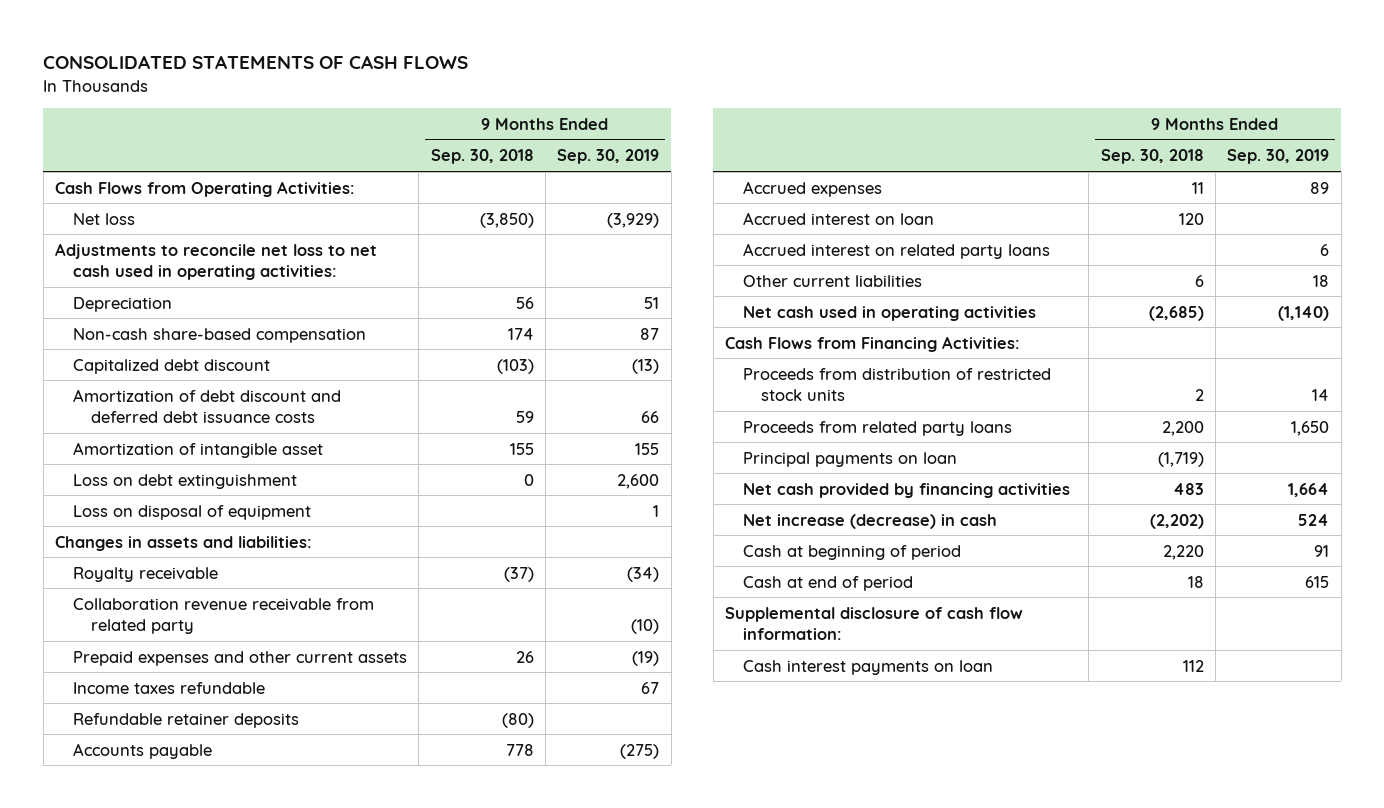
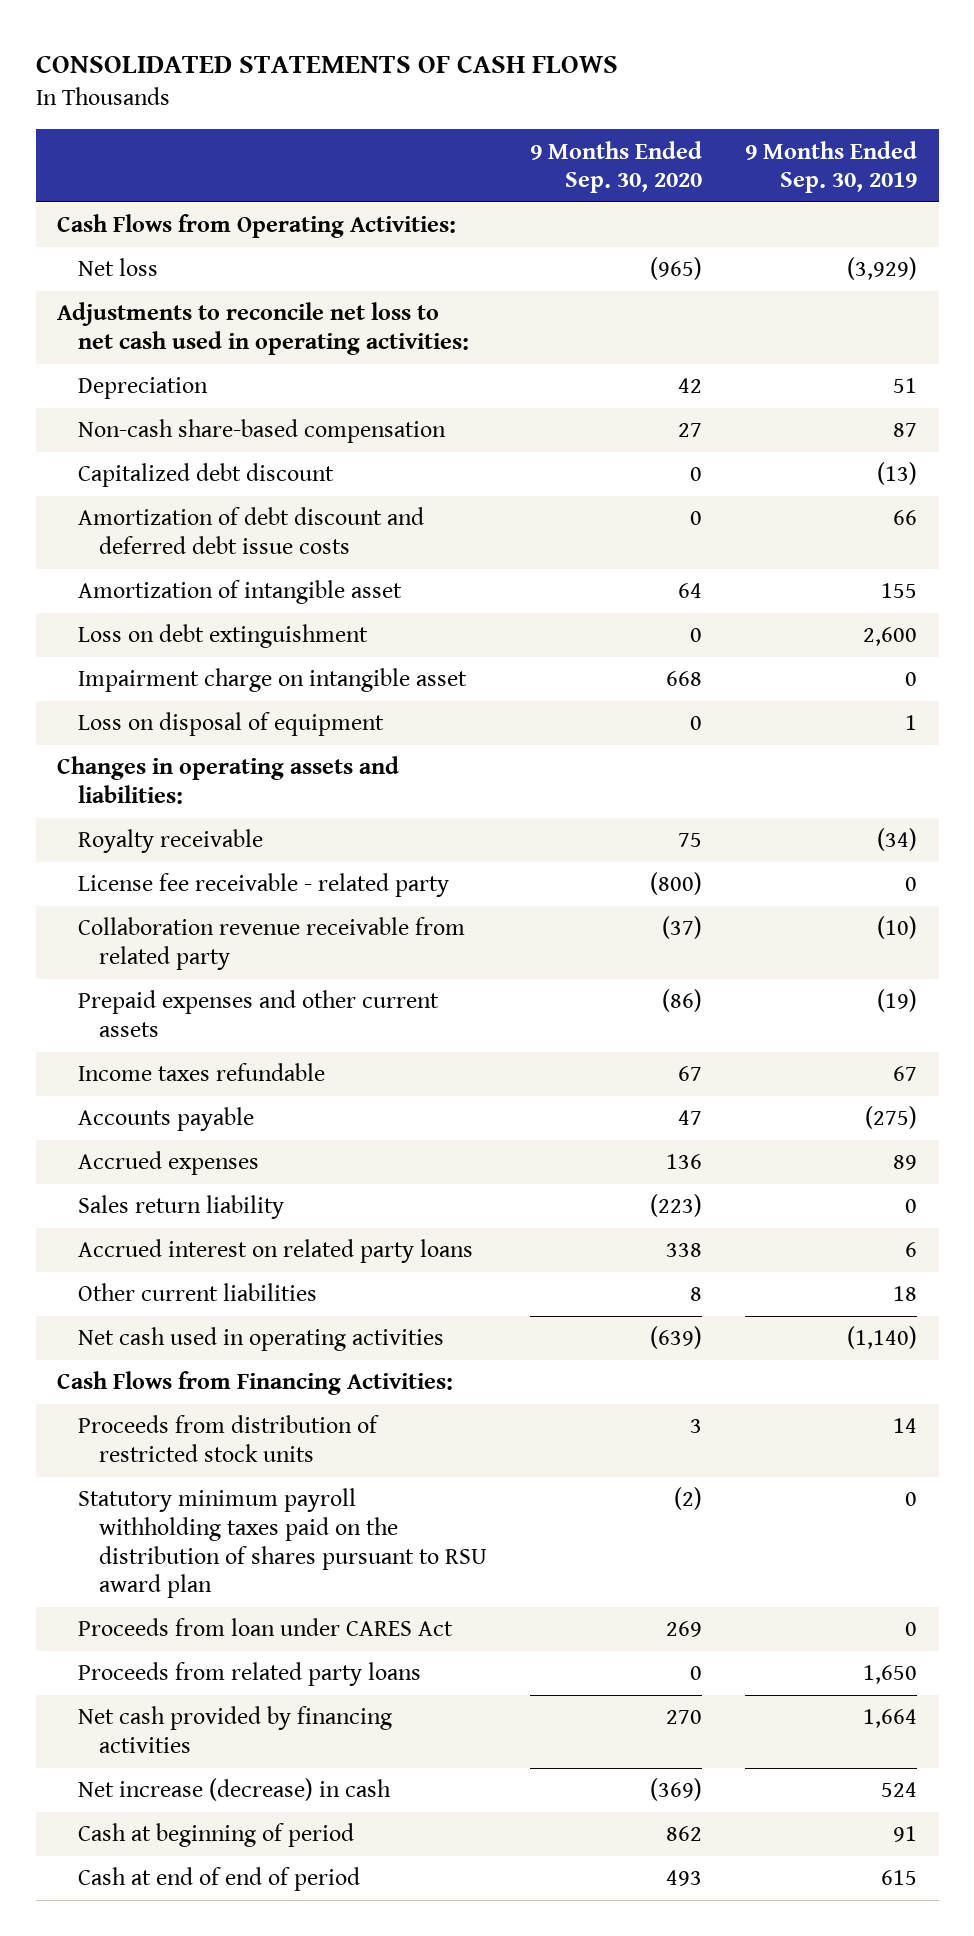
[430,149,534,165] Sep. 30, 2018 -> none
none -> [530,140,703,194] 9 Months Ended Sep. 30, 2020
[72,388,341,423] Amortization of debt discount and deferred debt issuance costs -> [78,507,425,555] Amortization of debt discount and deferred debt issue costs
none -> [78,668,468,693] Impairment charge on intangible asset
[55,535,313,551] Changes in assets and liabilities: -> [56,756,399,805] Changes in operating assets and liabilities:
none -> [78,873,450,898] License fee receivable - related party
[72,712,299,728] Refundable retainer deposits -> none
[742,211,934,225] Accrued interest on loan -> none
none -> [78,1195,285,1220] Sales return liability
none -> [78,1488,488,1599] Statutory minimum payroll withholding taxes paid on the distribution of shares pursuant to RSU award plan
none -> [78,1618,454,1637] Proceeds from loan under CARES Act
[742,451,957,467] Principal payments on loan -> none
[724,606,1023,640] Supplemental disclosure of cash flow information: -> none
[742,659,993,675] Cash interest payments on loan -> none
[742,575,913,591] Cash at end of period -> [78,1867,361,1892] Cash at end of end of period

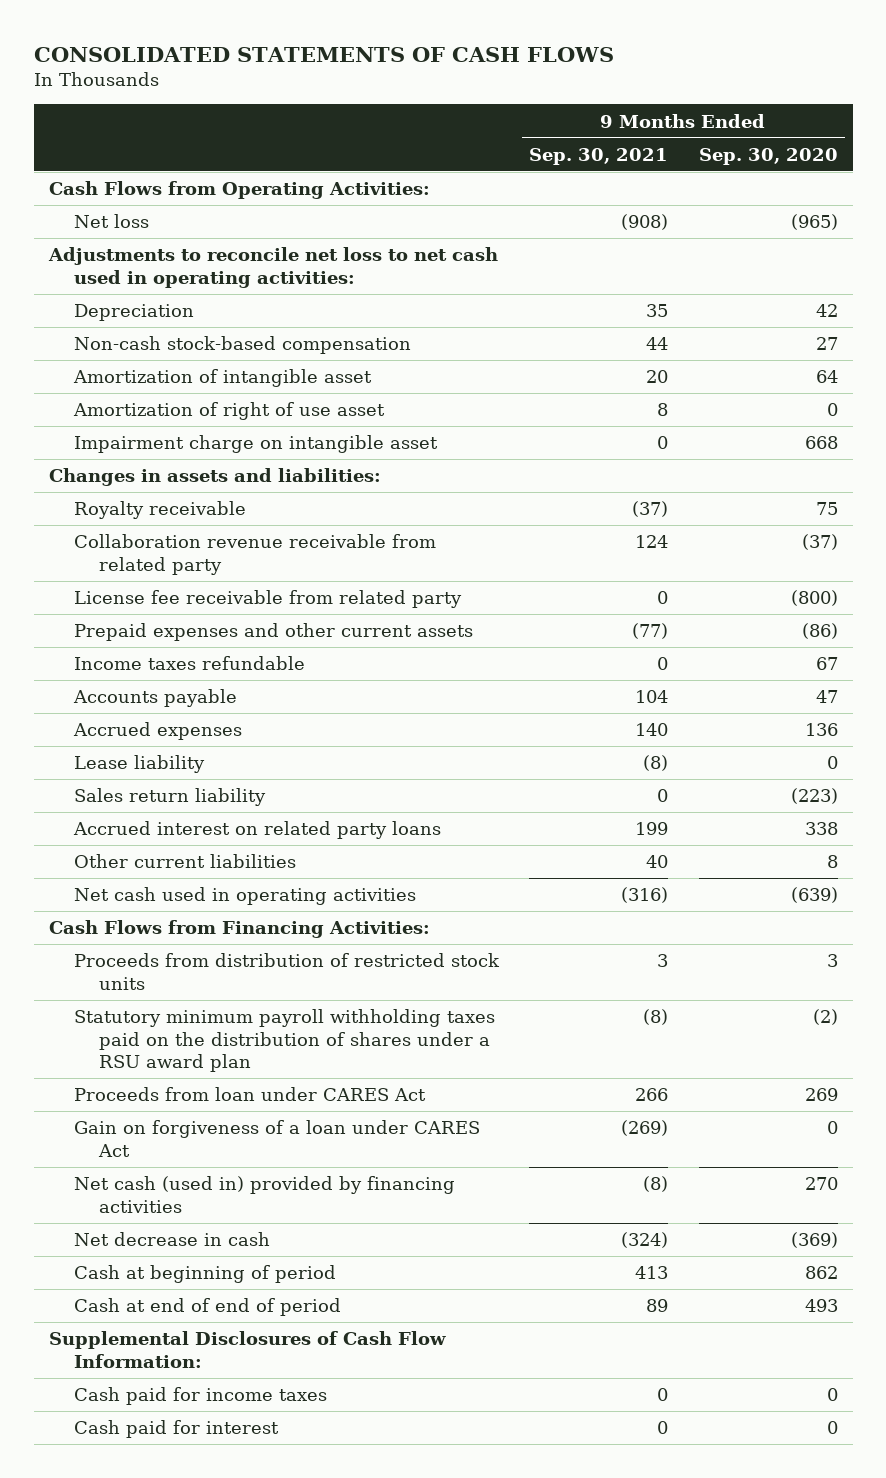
[745,140,918,194] 9 Months Ended Sep. 30, 2019 -> none
none -> [529,147,669,165] Sep. 30, 2021
[78,463,335,488] Capitalized debt discount -> none
[78,507,425,555] Amortization of debt discount and deferred debt issue costs -> none
[78,419,447,444] Non-cash share-based compensation -> [73,336,411,355] Non-cash stock-based compensation
[78,624,369,649] Loss on debt extinguishment -> none
none -> [72,402,385,421] Amortization of right of use asset
[78,712,385,737] Loss on disposal of equipment -> none
[56,756,399,805] Changes in operating assets and liabilities: -> [48,468,381,487] Changes in assets and liabilities:
[78,873,450,898] License fee receivable - related party -> none
none -> [73,590,462,609] License fee receivable from related party
none -> [73,755,205,774] Lease liability
[78,1488,488,1599] Statutory minimum payroll withholding taxes paid on the distribution of shares pursuant to RSU award plan -> [73,1009,495,1073] Statutory minimum payroll withholding taxes paid on the distribution of shares under a RSU award plan
[78,1662,422,1687] Proceeds from related party loans -> none
none -> [73,1120,480,1157] Gain on forgiveness of a loan under CARES Act
[78,1706,393,1754] Net cash provided by financing activities -> [73,1176,455,1213] Net cash (used in) provided by financing activities
[78,1778,392,1802] Net increase (decrease) in cash -> [73,1232,270,1247] Net decrease in cash
none -> [48,1331,446,1368] Supplemental Disclosures of Cash Flow Information:
none -> [73,1387,327,1406] Cash paid for income taxes
none -> [73,1420,279,1439] Cash paid for interest

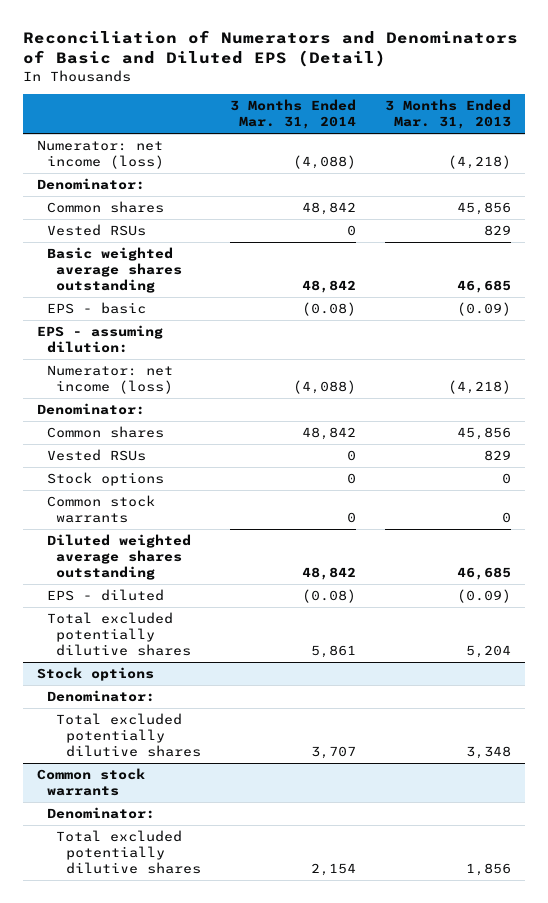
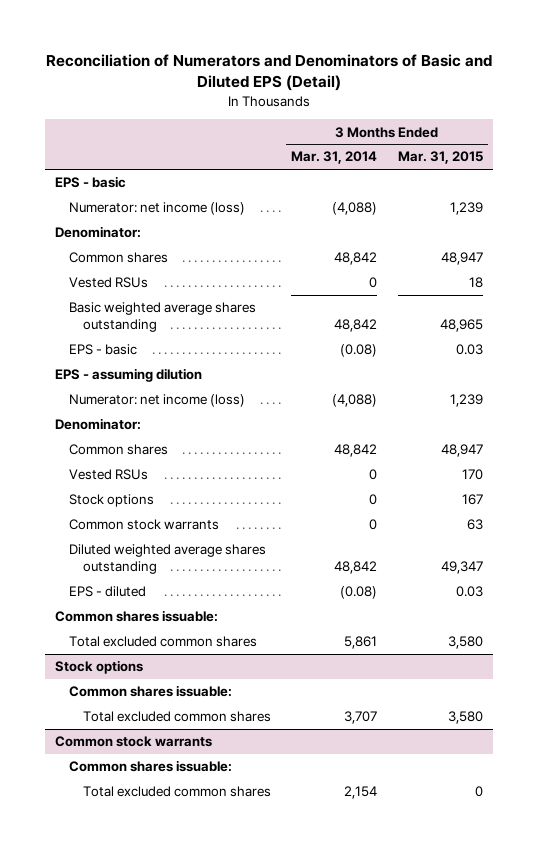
[384,99,511,130] 3 Months Ended Mar. 31, 2013 -> none
none -> [398,151,484,165] Mar. 31, 2015
none -> [55,176,127,189] EPS - basic
[37,325,164,354] EPS - assuming dilution: -> [55,368,203,383] EPS - assuming dilution
none -> [55,610,219,623] Common shares issuable:
[46,612,192,657] Total excluded potentially dilutive shares -> [68,636,257,648] Total excluded common shares
[46,690,155,703] Denominator: -> none
none -> [68,685,232,698] Common shares issuable:
[56,713,201,758] Total excluded potentially dilutive shares -> [82,711,271,723] Total excluded common shares
[46,807,155,820] Denominator: -> none
none -> [68,760,232,773] Common shares issuable:
[56,830,201,875] Total excluded potentially dilutive shares -> [82,786,271,798] Total excluded common shares

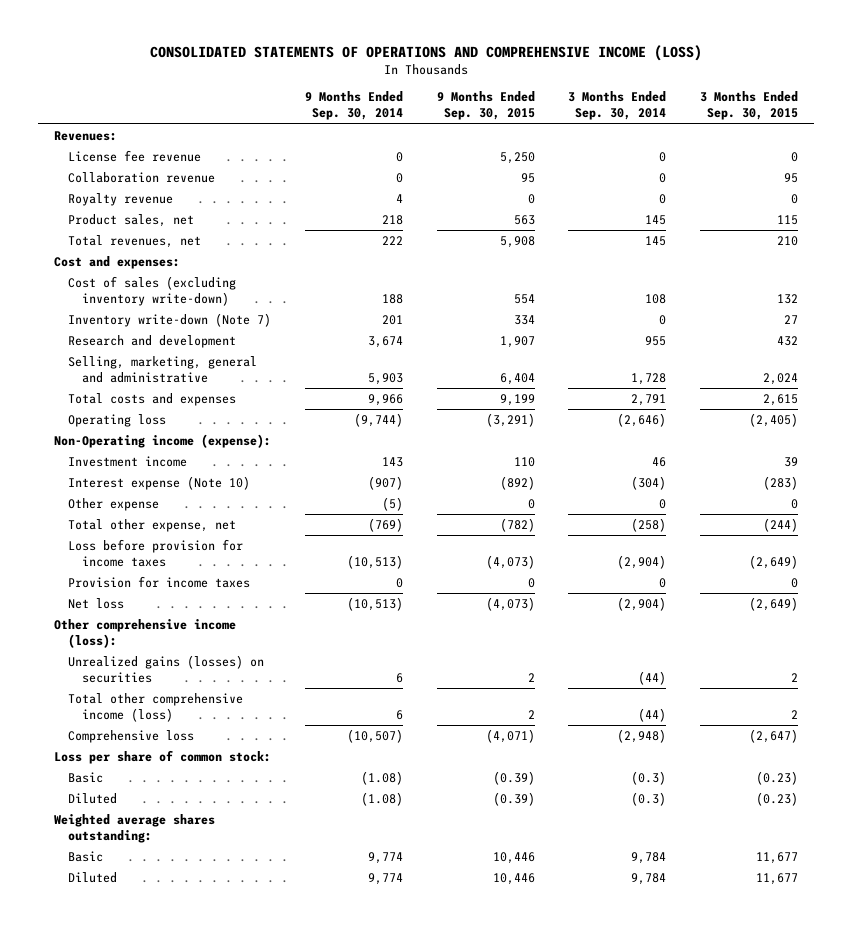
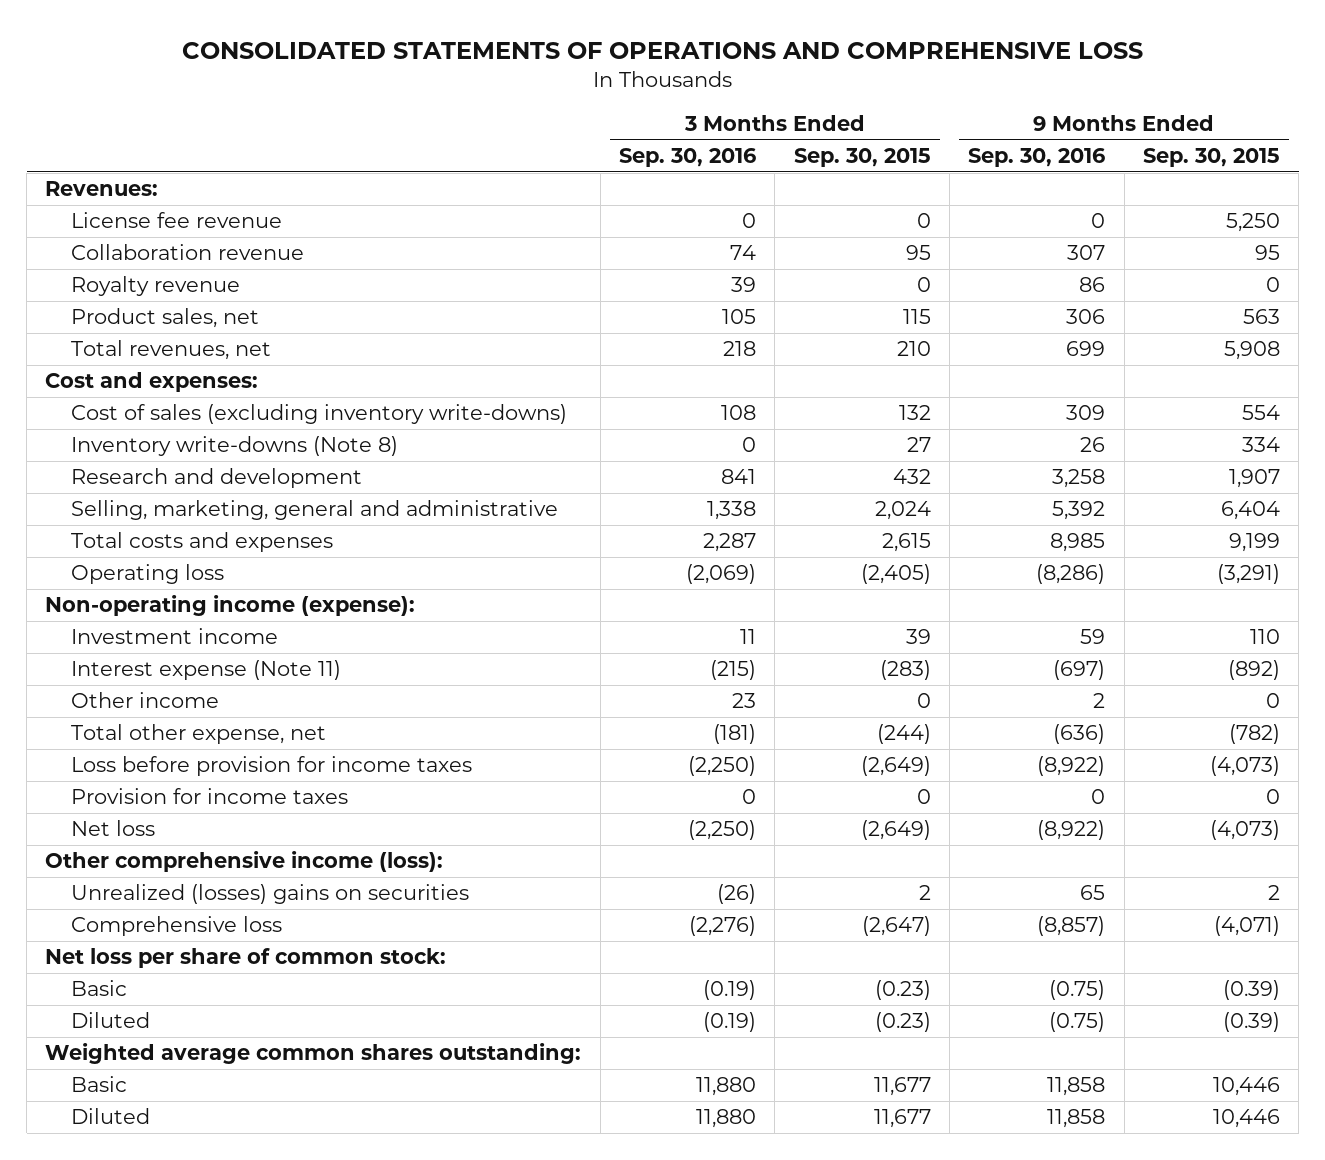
[150,45,703,62] CONSOLIDATED STATEMENTS OF OPERATIONS AND COMPREHENSIVE INCOME (LOSS) -> [181,41,1143,59] CONSOLIDATED STATEMENTS OF OPERATIONS AND COMPREHENSIVE LOSS
[305,91,404,121] 9 Months Ended Sep. 30, 2014 -> none
[568,91,667,121] 3 Months Ended Sep. 30, 2014 -> none
none -> [619,148,757,168] Sep. 30, 2016
none -> [968,148,1106,168] Sep. 30, 2016
[68,276,237,306] Cost of sales (excluding inventory write-down) -> [71,404,568,425] Cost of sales (excluding inventory write-downs)
[68,313,272,328] Inventory write-down (Note 7) -> [71,436,399,457] Inventory write-downs (Note 8)
[54,434,272,449] Non-Operating income (expense): -> [45,595,416,617] Non-operating income (expense):
[68,476,251,491] Interest expense (Note 10) -> [71,660,342,681] Interest expense (Note 11)
[68,498,160,512] Other expense -> [71,692,220,709] Other income
[68,693,244,722] Total other comprehensive income (loss) -> none
[68,655,265,683] Unrealized gains (losses) on securities -> [71,884,470,905] Unrealized (losses) gains on securities
[54,750,272,765] Loss per share of common stock: -> [45,948,447,969] Net loss per share of common stock:
[54,814,216,843] Weighted average shares outstanding: -> [45,1043,582,1065] Weighted average common shares outstanding:

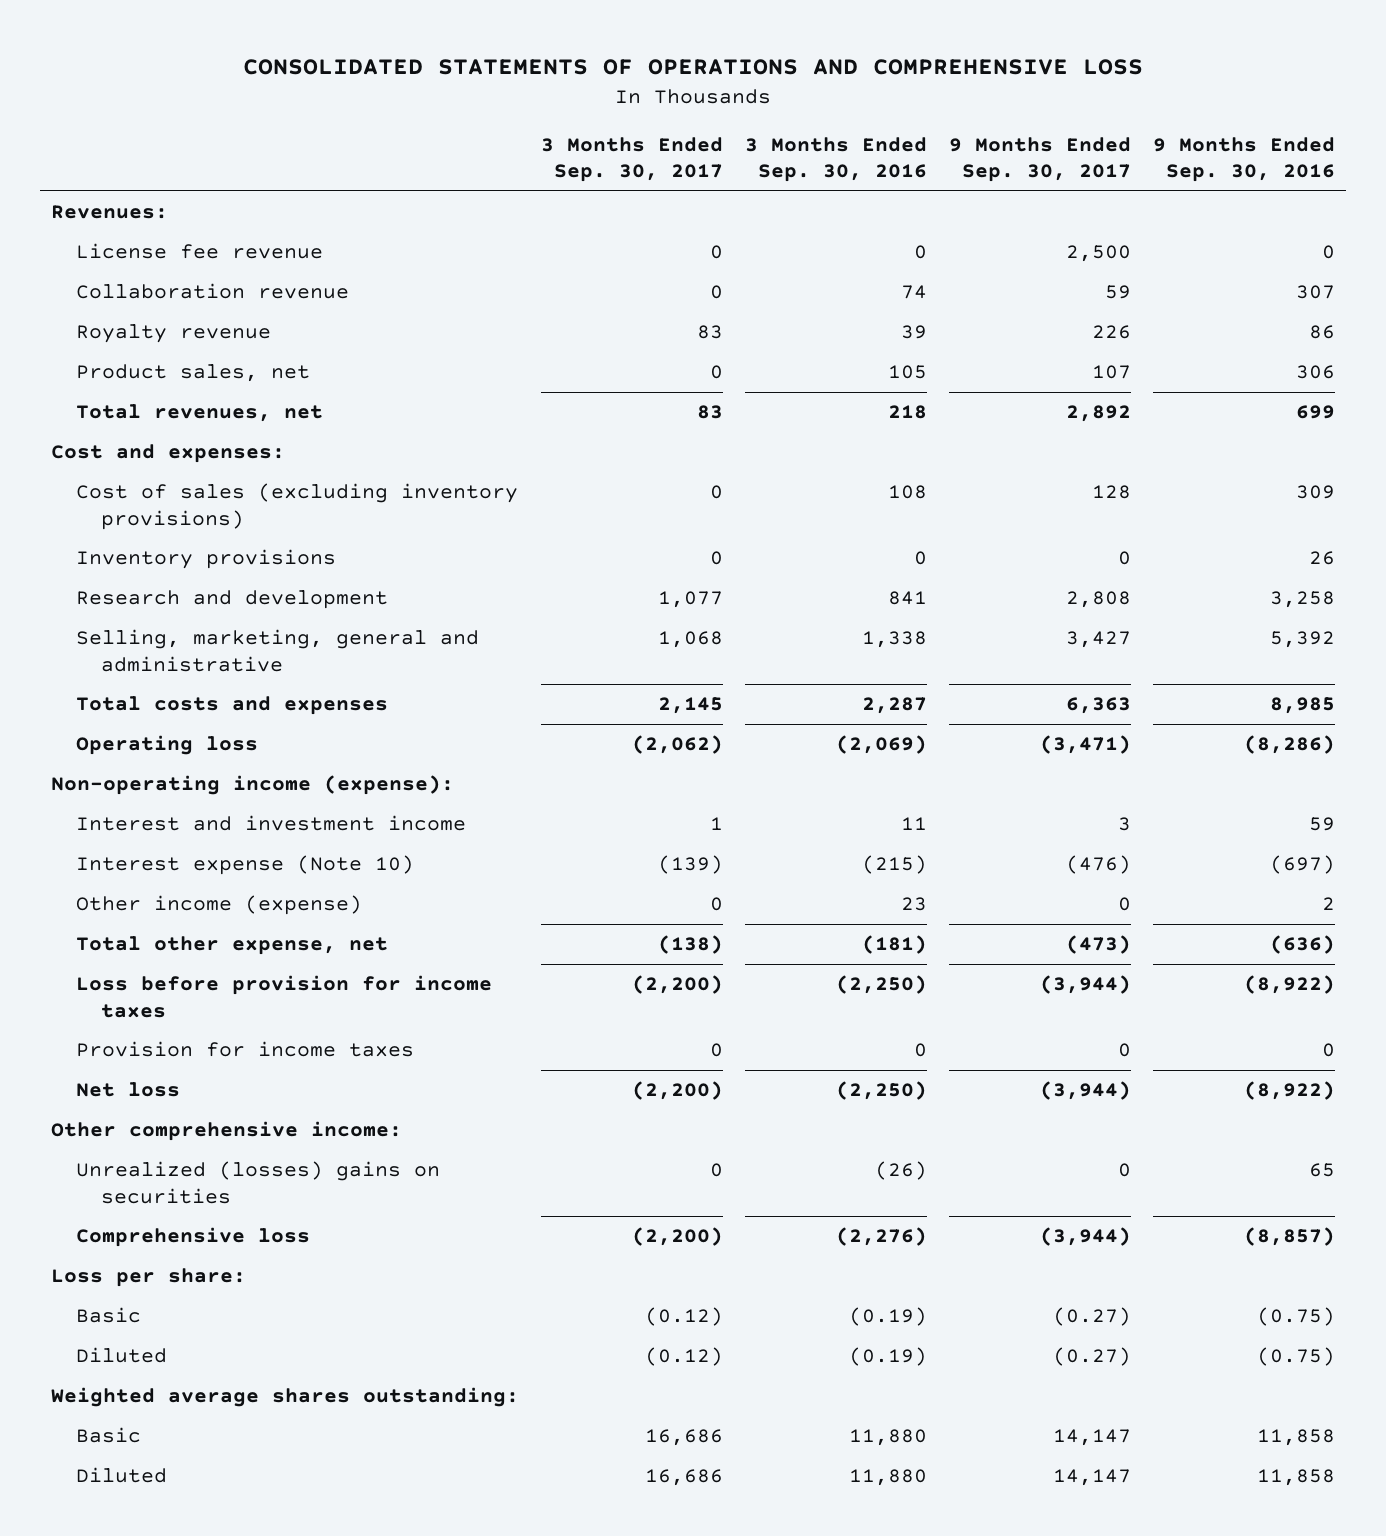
[793,148,931,168] Sep. 30, 2015 -> none
[1142,148,1280,168] Sep. 30, 2015 -> none
none -> [541,136,724,183] 3 Months Ended Sep. 30, 2017
none -> [949,136,1132,183] 9 Months Ended Sep. 30, 2017
[71,404,568,425] Cost of sales (excluding inventory write-downs) -> [75,483,518,530] Cost of sales (excluding inventory provisions)
[71,436,399,457] Inventory write-downs (Note 8) -> [75,549,336,570] Inventory provisions
[71,628,279,645] Investment income -> [75,815,466,832] Interest and investment income
[71,660,342,681] Interest expense (Note 11) -> [75,855,414,876] Interest expense (Note 10)
[71,692,220,709] Other income -> [75,895,362,916] Other income (expense)
[45,851,444,873] Other comprehensive income (loss): -> [51,1121,403,1142] Other comprehensive income:
[45,948,447,969] Net loss per share of common stock: -> [51,1268,247,1288] Loss per share:
[45,1043,582,1065] Weighted average common shares outstanding: -> [51,1387,520,1408] Weighted average shares outstanding:

